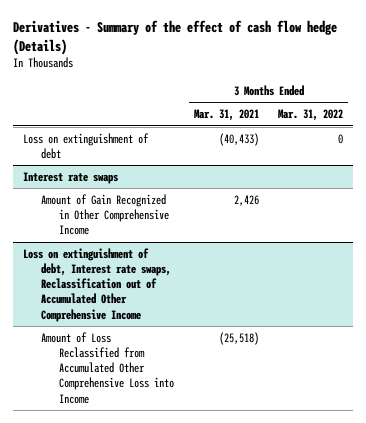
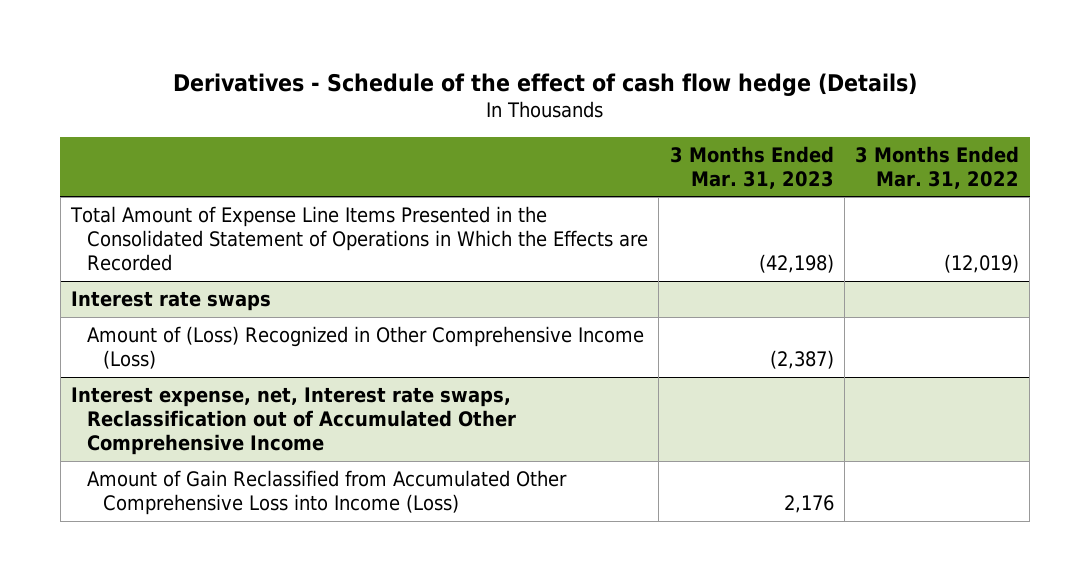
[12,19,337,55] Derivatives - Summary of the effect of cash flow hedge (Details) -> [173,72,918,96] Derivatives - Schedule of the effect of cash flow hedge (Details)
[193,109,259,122] Mar. 31, 2021 -> none
none -> [669,145,834,189] 3 Months Ended Mar. 31, 2023
[22,132,149,160] Loss on extinguishment of debt -> none
none -> [70,206,649,271] Total Amount of Expense Line Items Presented in the Consolidated Statement of Operations in Which the Effects are Recorded
[40,193,169,236] Amount of Gain Recognized in Other Comprehensive Income -> [87,326,645,370] Amount of (Loss) Recognized in Other Comprehensive Income (Loss)
[22,247,171,322] Loss on extinguishment of debt, Interest rate swaps, Reclassification out of Accumulated Other Comprehensive Income -> [71,387,517,455] Interest expense, net, Interest rate swaps, Reclassification out of Accumulated Other Comprehensive Income
[40,331,174,404] Amount of Loss Reclassified from Accumulated Other Comprehensive Loss into Income -> [87,470,568,516] Amount of Gain Reclassified from Accumulated Other Comprehensive Loss into Income (Loss)

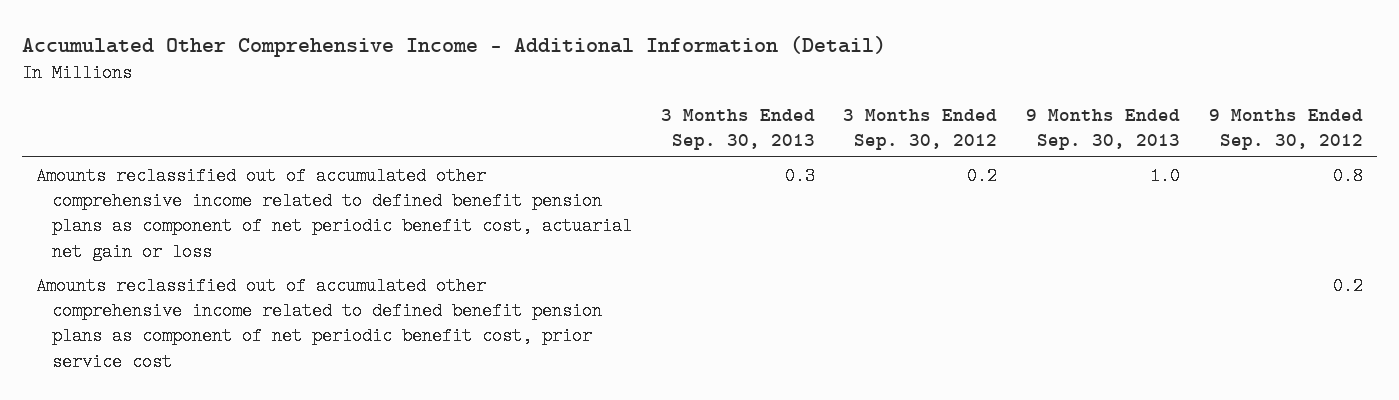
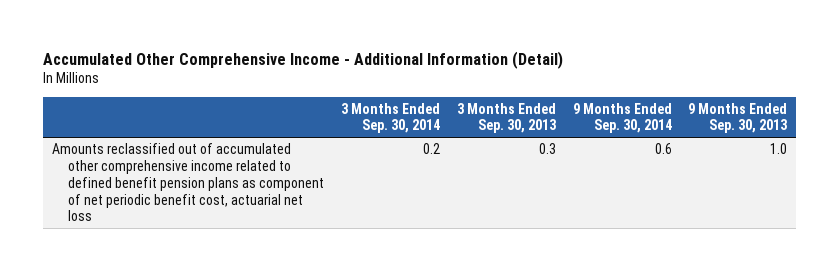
[843,108,998,150] 3 Months Ended Sep. 30, 2012 -> none
[1208,108,1363,150] 9 Months Ended Sep. 30, 2012 -> none
none -> [341,102,441,134] 3 Months Ended Sep. 30, 2014
none -> [572,102,672,134] 9 Months Ended Sep. 30, 2014
[35,276,602,371] Amounts reclassified out of accumulated other comprehensive income related to defined benefit pension plans as component of net periodic benefit cost, prior service cost -> none
[35,166,632,261] Amounts reclassified out of accumulated other comprehensive income related to defined benefit pension plans as component of net periodic benefit cost, actuarial net gain or loss -> [51,143,325,222] Amounts reclassified out of accumulated other comprehensive income related to defined benefit pension plans as component of net periodic benefit cost, actuarial net loss

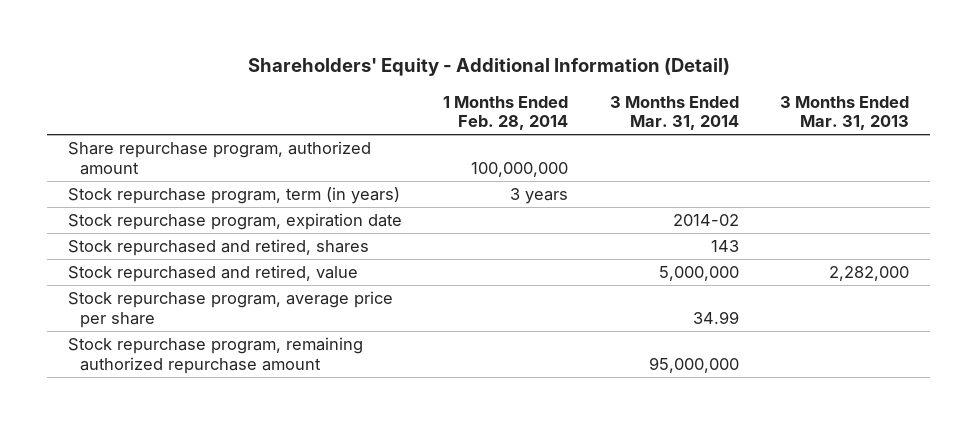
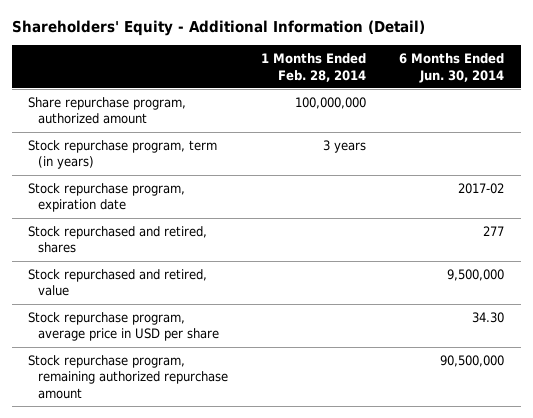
[609,95,739,131] 3 Months Ended Mar. 31, 2014 -> none
[780,95,910,131] 3 Months Ended Mar. 31, 2013 -> none
none -> [399,53,505,83] 6 Months Ended Jun. 30, 2014
[67,291,393,328] Stock repurchase program, average price per share -> [28,311,220,342] Stock repurchase program, average price in USD per share

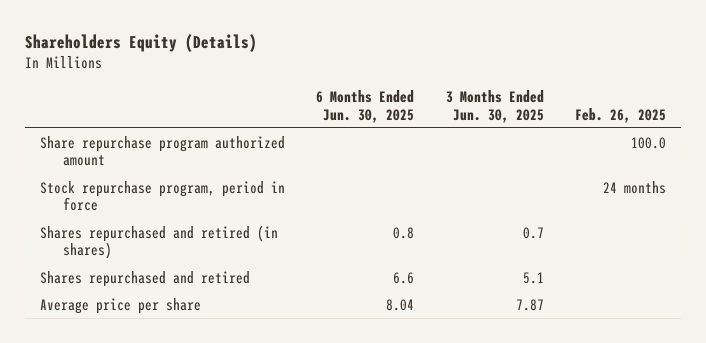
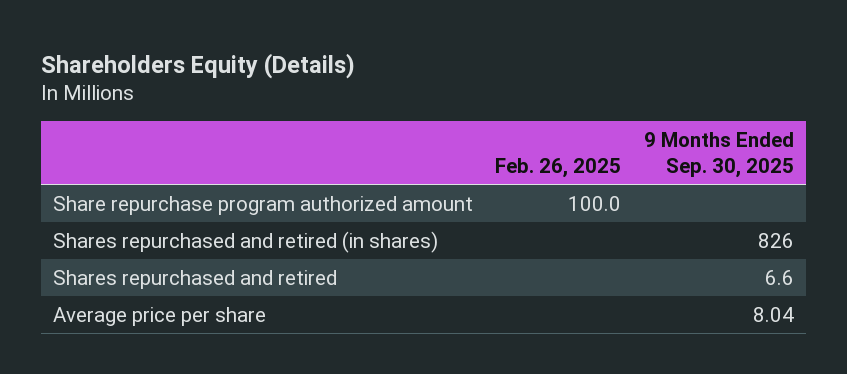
[316,89,415,123] 6 Months Ended Jun. 30, 2025 -> none
[445,89,544,123] 3 Months Ended Jun. 30, 2025 -> none
none -> [644,131,795,178] 9 Months Ended Sep. 30, 2025
[40,180,286,212] Stock repurchase program, period in force -> none

